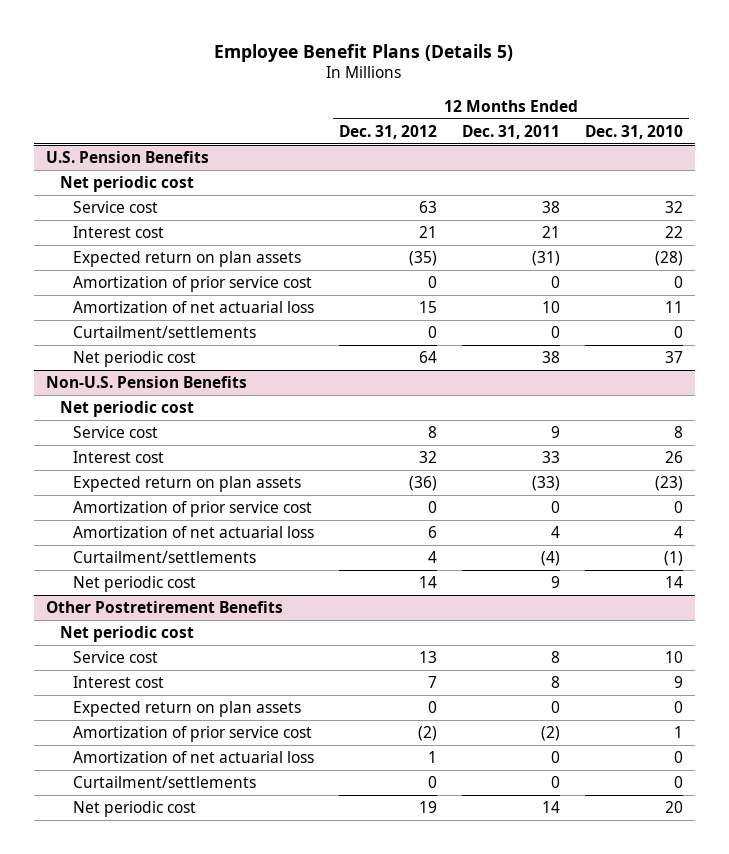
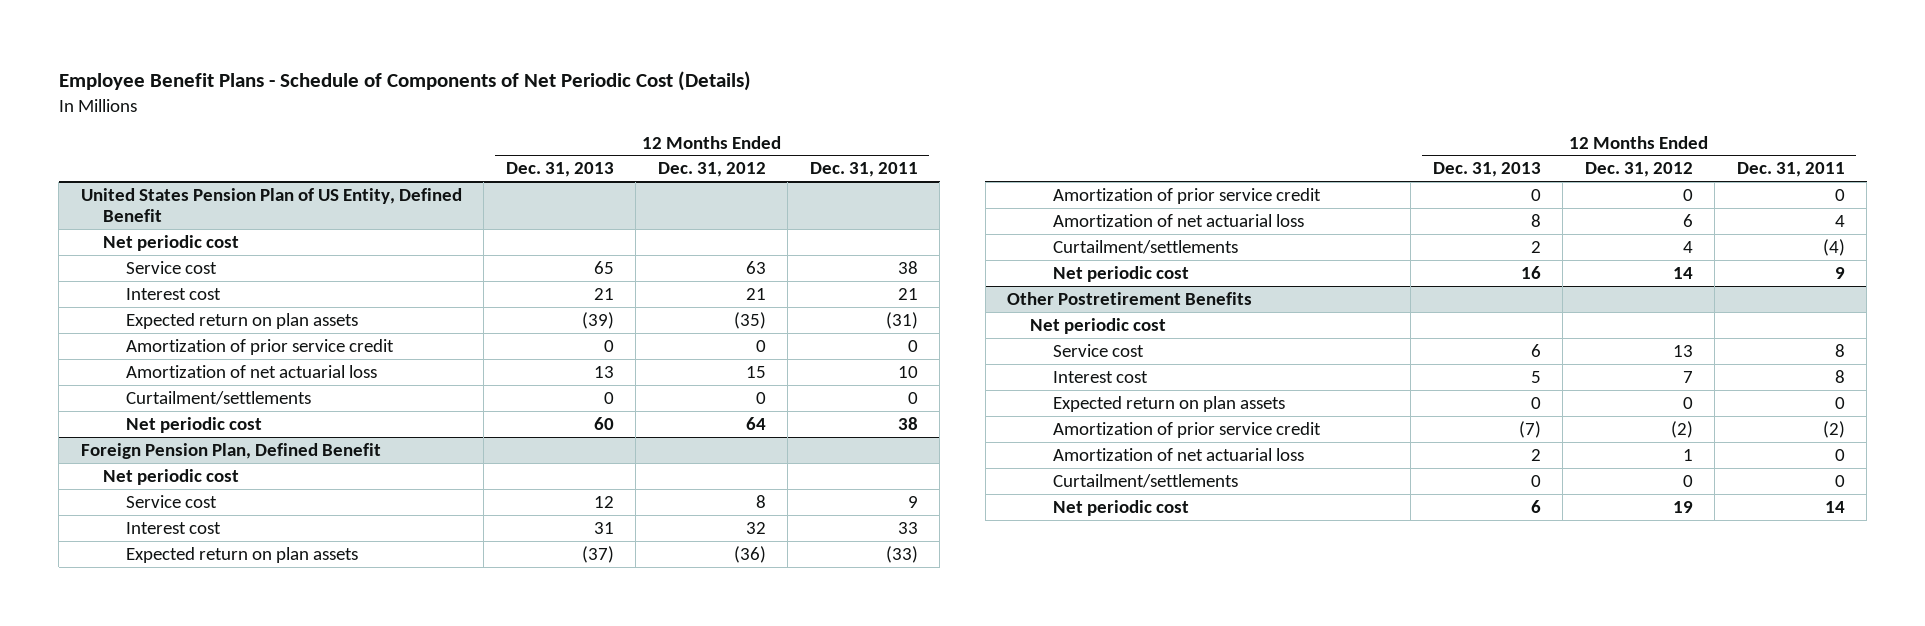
[214,43,514,62] Employee Benefit Plans (Details 5) -> [58,70,751,91] Employee Benefit Plans - Schedule of Components of Net Periodic Cost (Details)
[584,124,683,139] Dec. 31, 2010 -> none
none -> [505,162,614,178] Dec. 31, 2013
[46,151,210,164] U.S. Pension Benefits -> none
none -> [80,187,462,222] United States Pension Plan of US Entity, Defined Benefit
[72,276,312,293] Amortization of prior service cost -> [126,338,395,355] Amortization of prior service credit
[46,376,248,389] Non-U.S. Pension Benefits -> none
none -> [80,442,381,459] Foreign Pension Plan, Defined Benefit
[72,501,312,518] Amortization of prior service cost -> [1053,187,1322,204] Amortization of prior service credit
[72,726,312,743] Amortization of prior service cost -> [1053,421,1322,438] Amortization of prior service credit

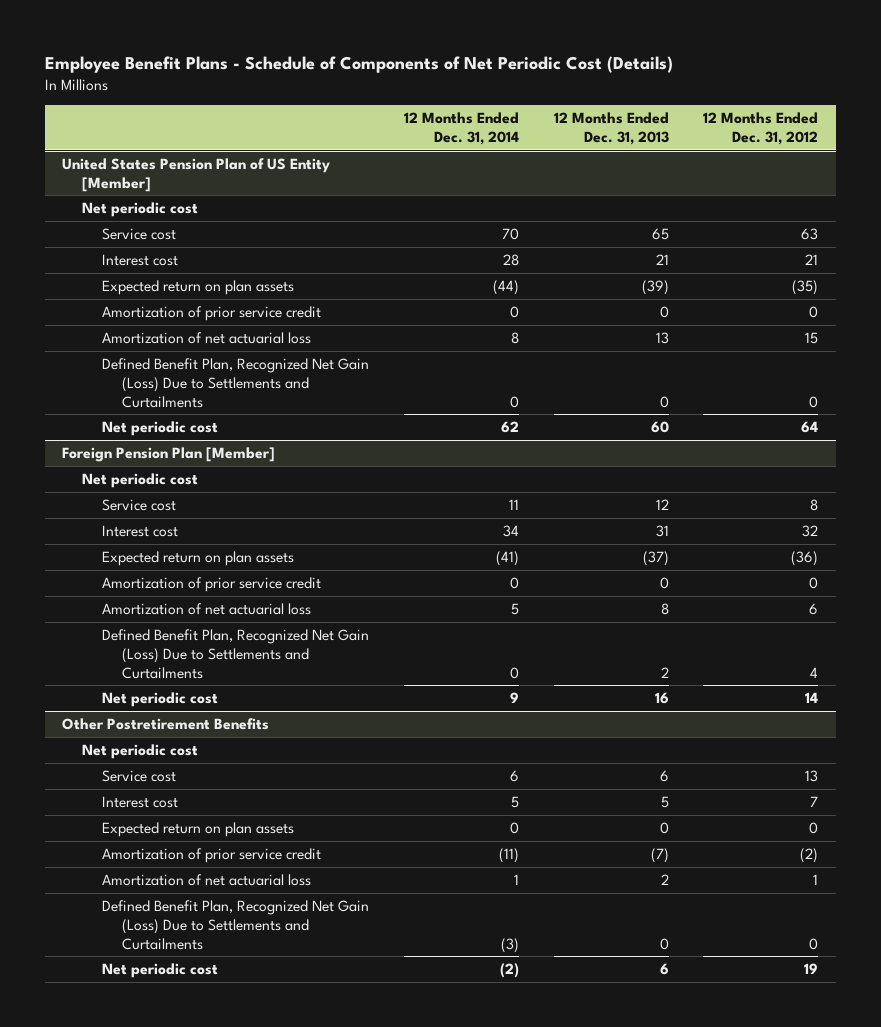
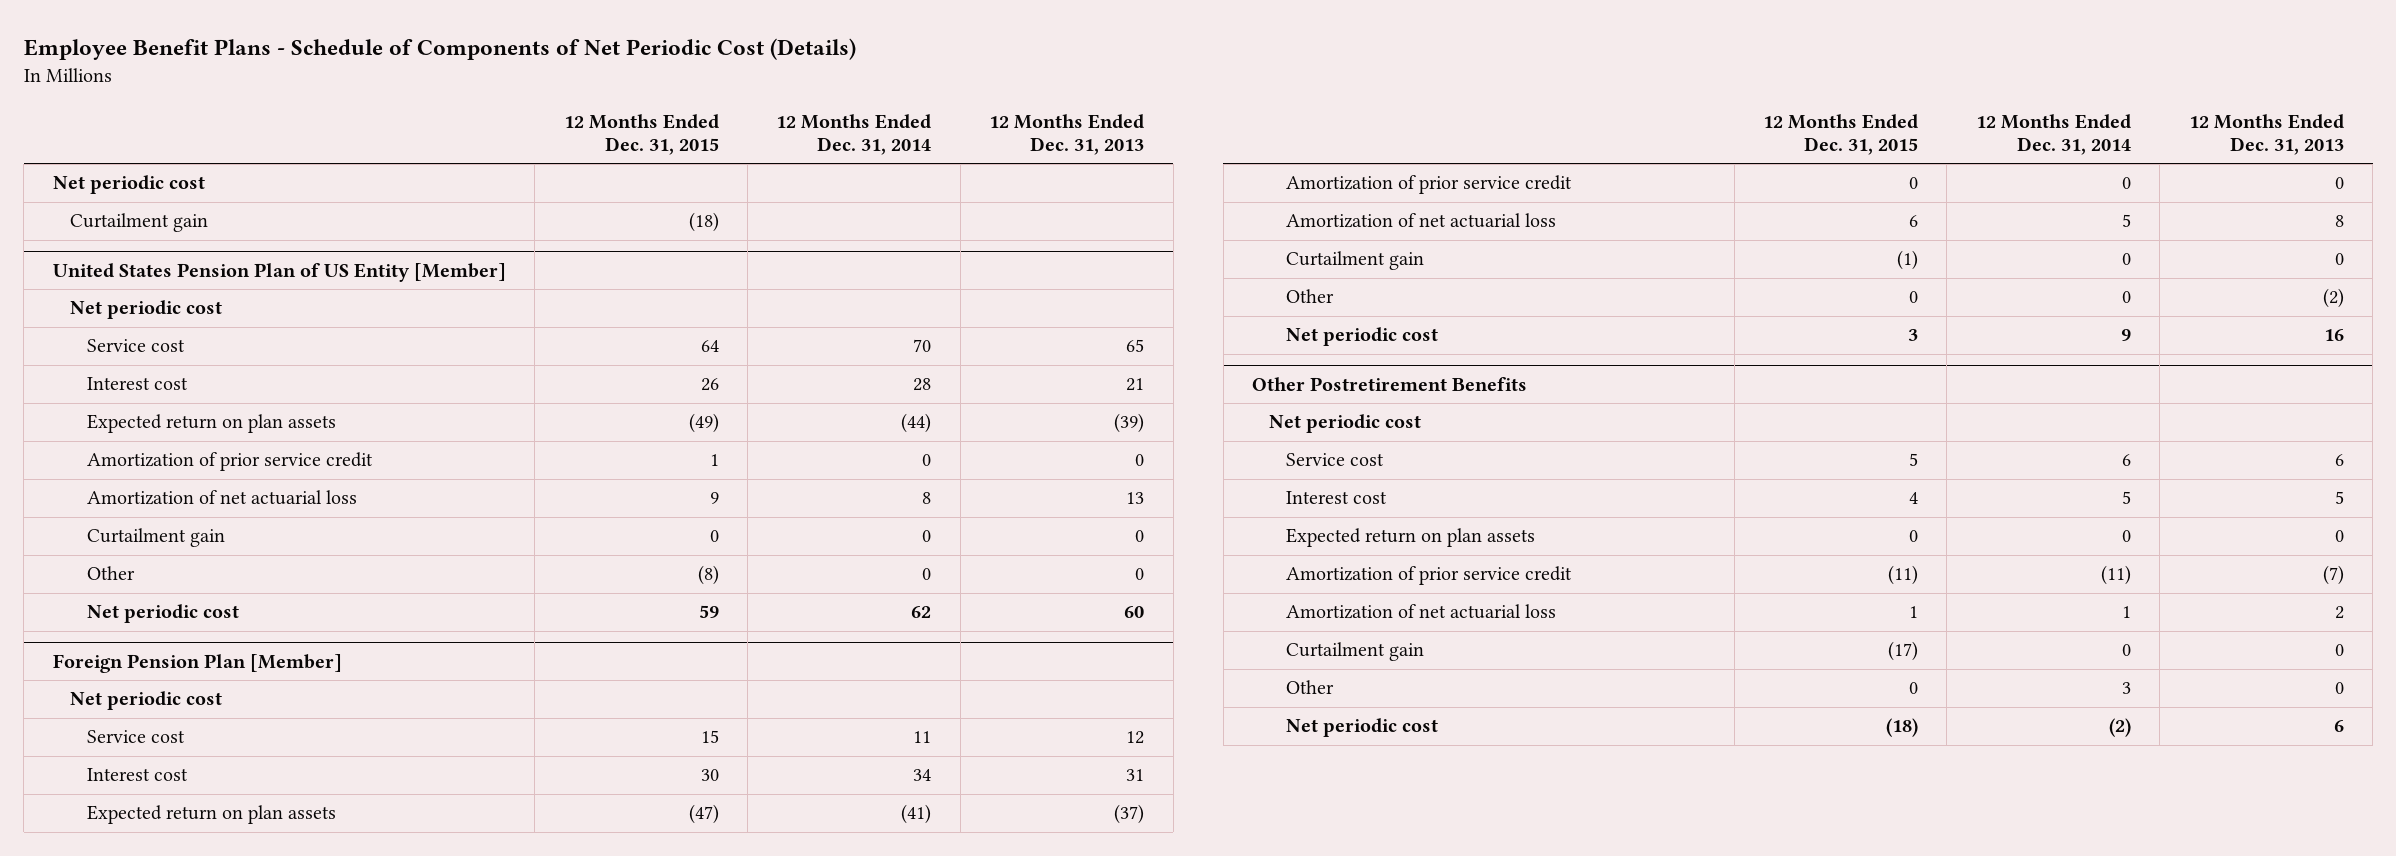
[703,112,819,145] 12 Months Ended Dec. 31, 2012 -> none
none -> [563,113,719,155] 12 Months Ended Dec. 31, 2015
none -> [52,175,205,195] Net periodic cost
none -> [69,213,208,233] Curtailment gain
[101,357,369,408] Defined Benefit Plan, Recognized Net Gain (Loss) Due to Settlements and Curtailments -> [86,528,225,548] Curtailment gain
none -> [86,566,135,581] Other
[101,628,369,679] Defined Benefit Plan, Recognized Net Gain (Loss) Due to Settlements and Curtailments -> none
none -> [1286,251,1425,271] Curtailment gain
none -> [1286,289,1335,304] Other
[101,899,369,950] Defined Benefit Plan, Recognized Net Gain (Loss) Due to Settlements and Curtailments -> none
none -> [1286,642,1425,662] Curtailment gain
none -> [1286,680,1335,695] Other

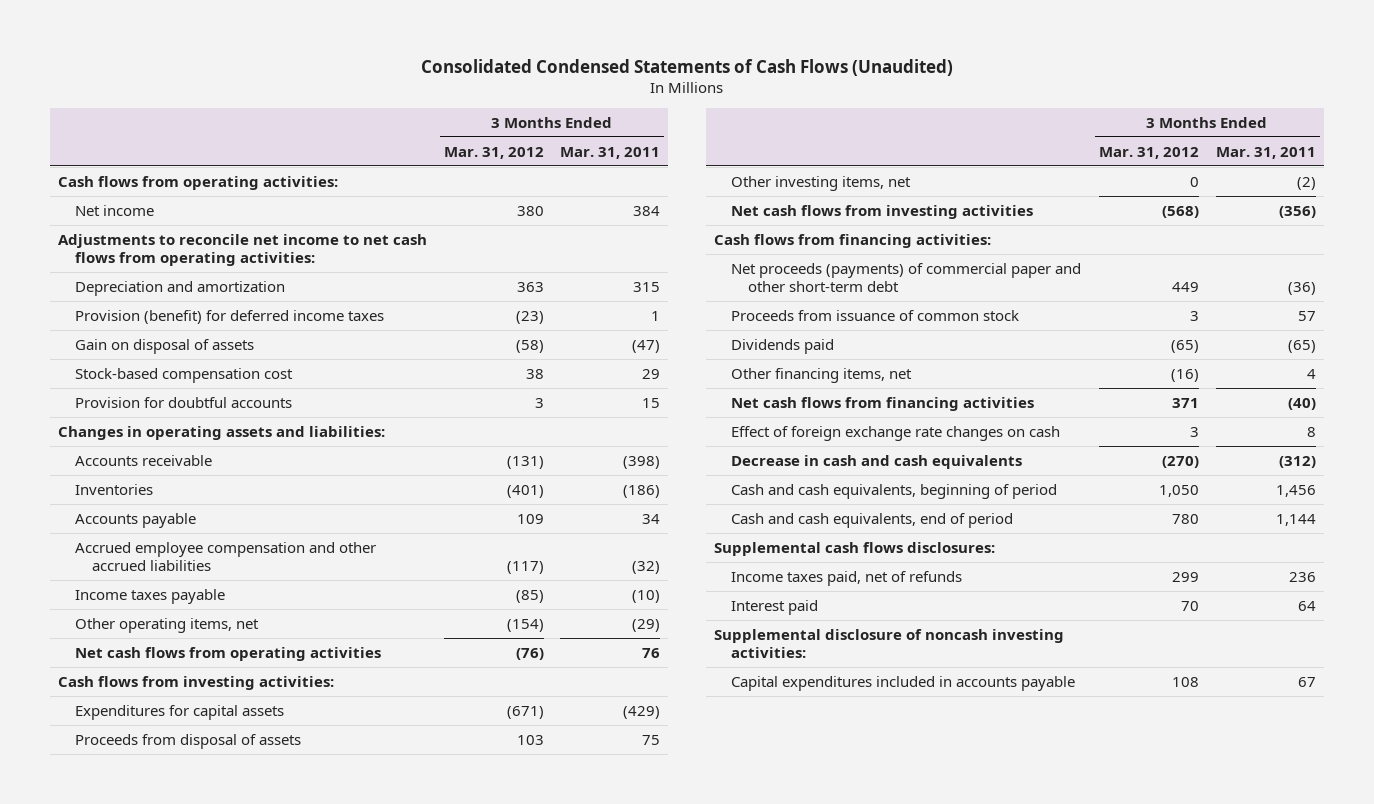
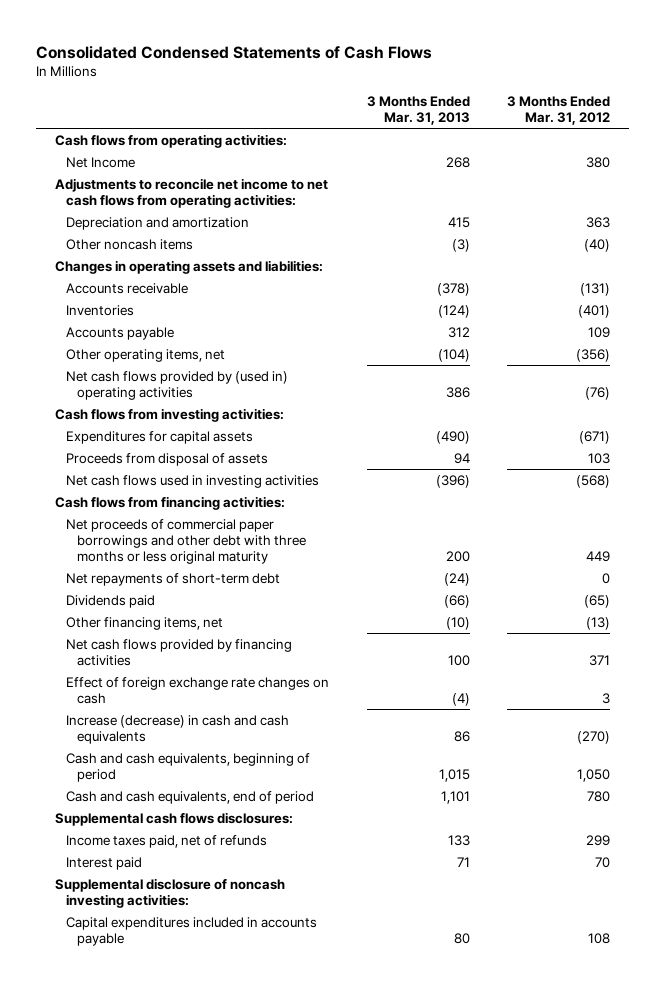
[420,59,953,77] Consolidated Condensed Statements of Cash Flows (Unaudited) -> [36,45,433,59] Consolidated Condensed Statements of Cash Flows
[560,146,661,159] Mar. 31, 2011 -> none
none -> [366,95,470,126] 3 Months Ended Mar. 31, 2013
[75,204,155,216] Net income -> [66,156,136,168] Net Income
[75,309,385,324] Provision (benefit) for deferred income taxes -> none
[75,338,255,354] Gain on disposal of assets -> none
[75,367,294,383] Stock-based compensation cost -> none
[75,396,293,408] Provision for doubtful accounts -> none
none -> [66,238,194,250] Other noncash items
[75,541,377,571] Accrued employee compensation and other accrued liabilities -> none
[75,588,226,604] Income taxes payable -> none
[506,618,544,632] (154) -> [576,348,611,362] (356)
[75,646,382,661] Net cash flows from operating activities -> [66,370,289,401] Net cash flows provided by (used in) operating activities
[730,175,911,191] Other investing items, net -> none
[730,204,1033,219] Net cash flows from investing activities -> [66,474,320,488] Net cash flows used in investing activities
[730,309,1019,321] Proceeds from issuance of common stock -> none
none -> [66,518,306,565] Net proceeds of commercial paper borrowings and other debt with three months or less original maturity
[730,262,1081,292] Net proceeds (payments) of commercial paper and other short-term debt -> [66,572,281,586] Net repayments of short-term debt
[1172,281,1200,292] 449 -> [602,572,611,584] 0
[1171,368,1200,382] (16) -> [586,616,611,630] (13)
[730,396,1034,411] Net cash flows from financing activities -> [66,638,293,667] Net cash flows provided by financing activities
[730,454,1022,469] Decrease in cash and cash equivalents -> [66,714,290,745] Increase (decrease) in cash and cash equivalents

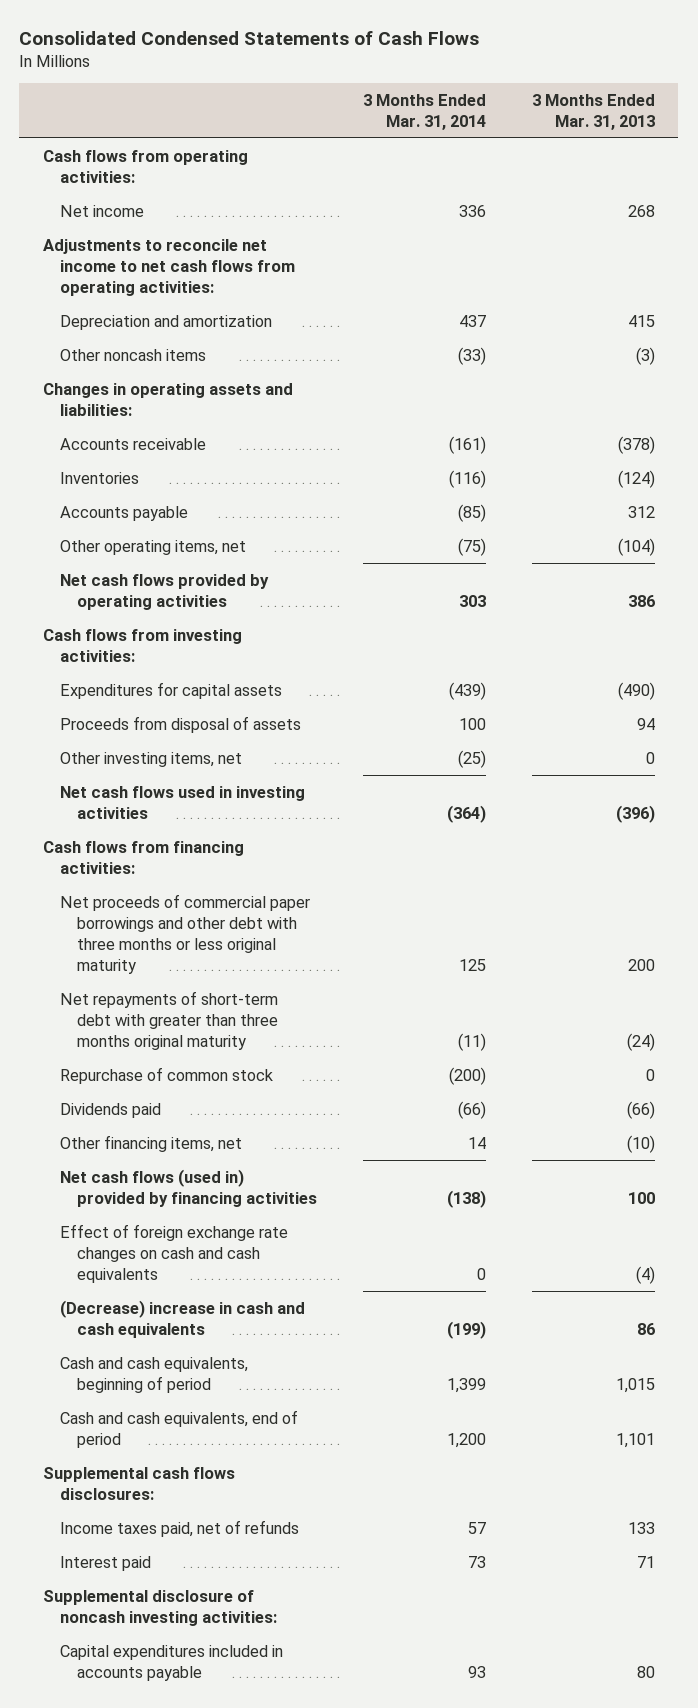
[507,95,611,126] 3 Months Ended Mar. 31, 2012 -> none
none -> [363,93,487,130] 3 Months Ended Mar. 31, 2014
[66,156,136,168] Net Income -> [59,204,144,217] Net income
[66,370,289,401] Net cash flows provided by (used in) operating activities -> [59,573,269,610] Net cash flows provided by operating activities
none -> [59,751,242,767] Other investing items, net
[66,572,281,586] Net repayments of short-term debt -> none
none -> [59,990,278,1050] Net repayments of short-term debt with greater than three months original maturity
none -> [59,1066,273,1084] Repurchase of common stock
[66,638,293,667] Net cash flows provided by financing activities -> [59,1168,317,1207] Net cash flows (used in) provided by financing activities
[66,676,330,705] Effect of foreign exchange rate changes on cash -> [59,1223,288,1283] Effect of foreign exchange rate changes on cash and cash equivalents
[66,714,290,745] Increase (decrease) in cash and cash equivalents -> [59,1299,305,1338] (Decrease) increase in cash and cash equivalents

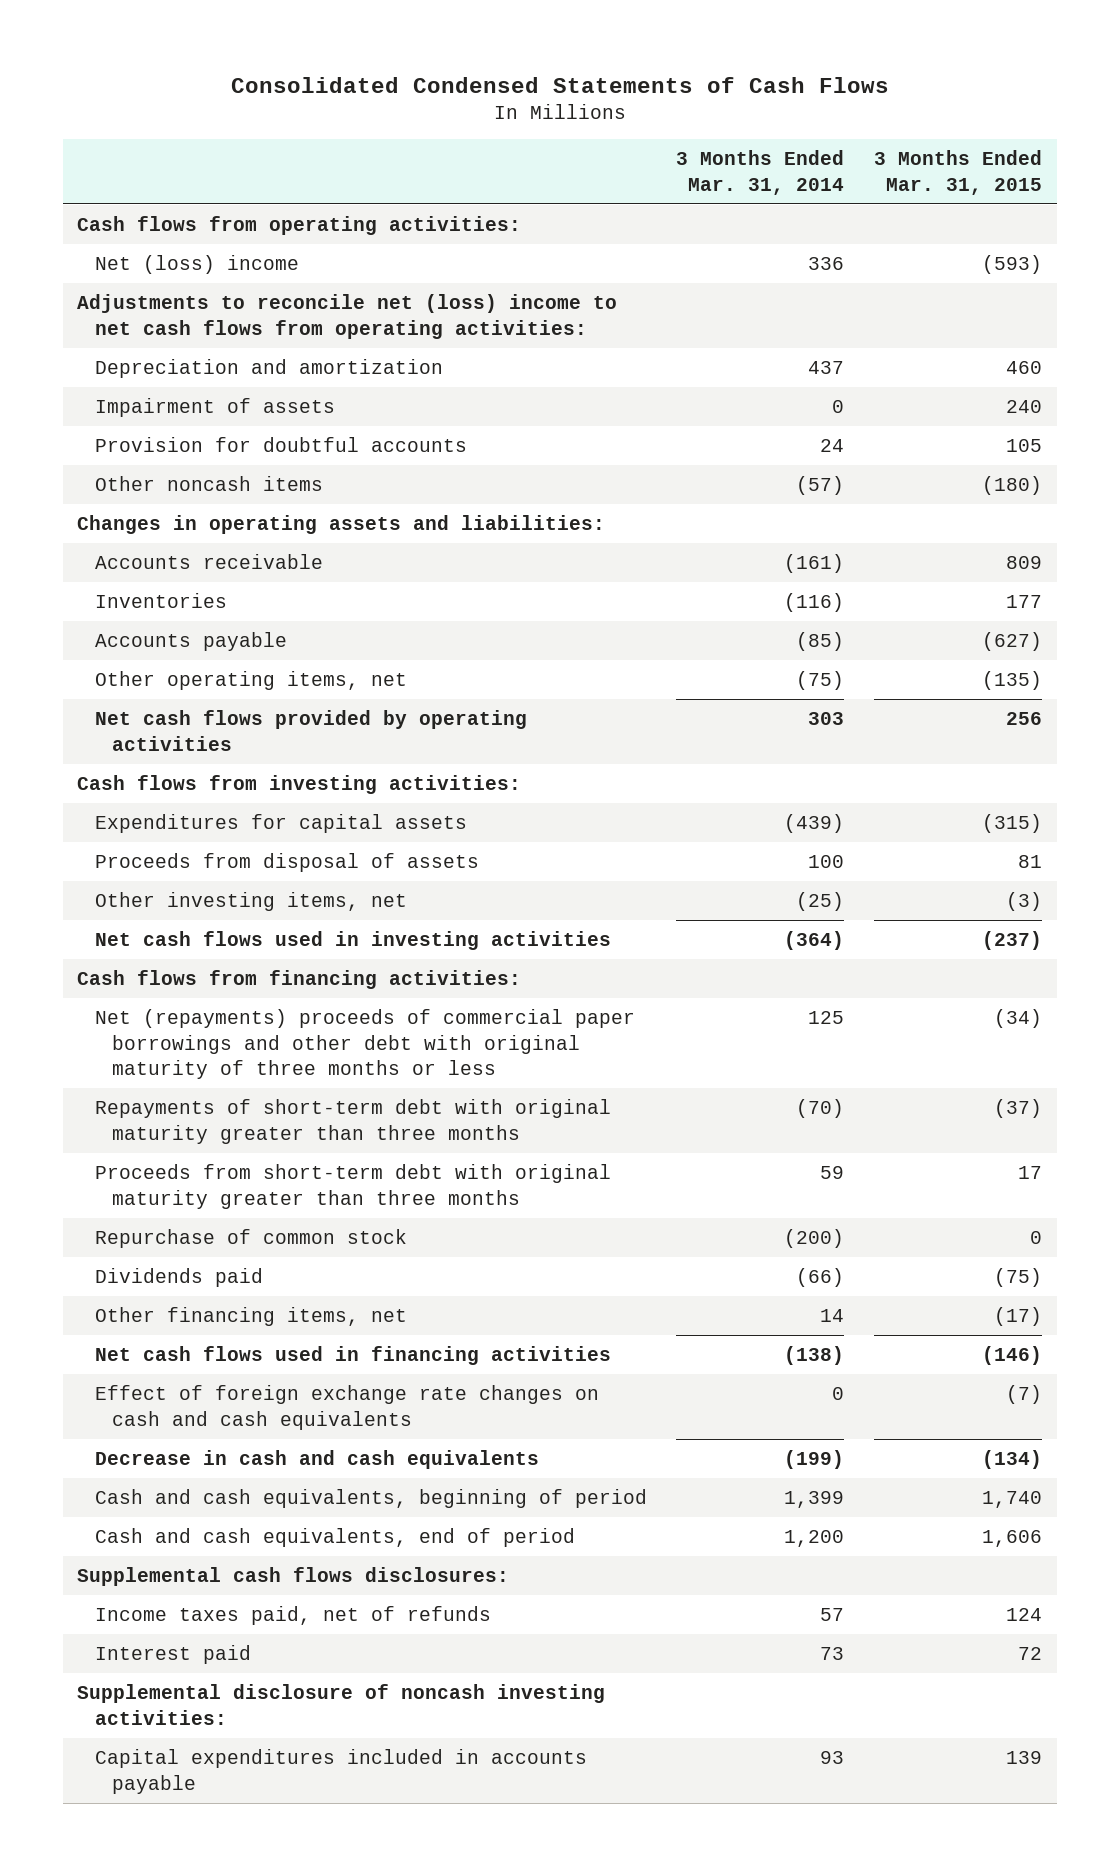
[532,93,656,130] 3 Months Ended Mar. 31, 2013 -> none
none -> [873,150,1042,195] 3 Months Ended Mar. 31, 2015
[59,204,144,217] Net income -> [94,255,299,275] Net (loss) income
[42,238,295,296] Adjustments to reconcile net income to net cash flows from operating activities: -> [77,294,618,339] Adjustments to reconcile net (loss) income to net cash flows from operating activities:
none -> [94,398,335,418] Impairment of assets
none -> [94,437,467,453] Provision for doubtful accounts
[458,346,487,365] (33) -> [796,476,845,496] (57)
[59,893,310,974] Net proceeds of commercial paper borrowings and other debt with three months or less original maturity -> [94,1009,635,1079] Net (repayments) proceeds of commercial paper borrowings and other debt with original maturity of three months or less
[59,990,278,1050] Net repayments of short-term debt with greater than three months original maturity -> [94,1099,611,1144] Repayments of short-term debt with original maturity greater than three months
[458,1032,487,1051] (11) -> [796,1099,845,1119] (70)
none -> [94,1164,611,1209] Proceeds from short-term debt with original maturity greater than three months
[59,1168,317,1207] Net cash flows (used in) provided by financing activities -> [94,1346,611,1366] Net cash flows used in financing activities
[59,1299,305,1338] (Decrease) increase in cash and cash equivalents -> [94,1450,539,1470] Decrease in cash and cash equivalents

